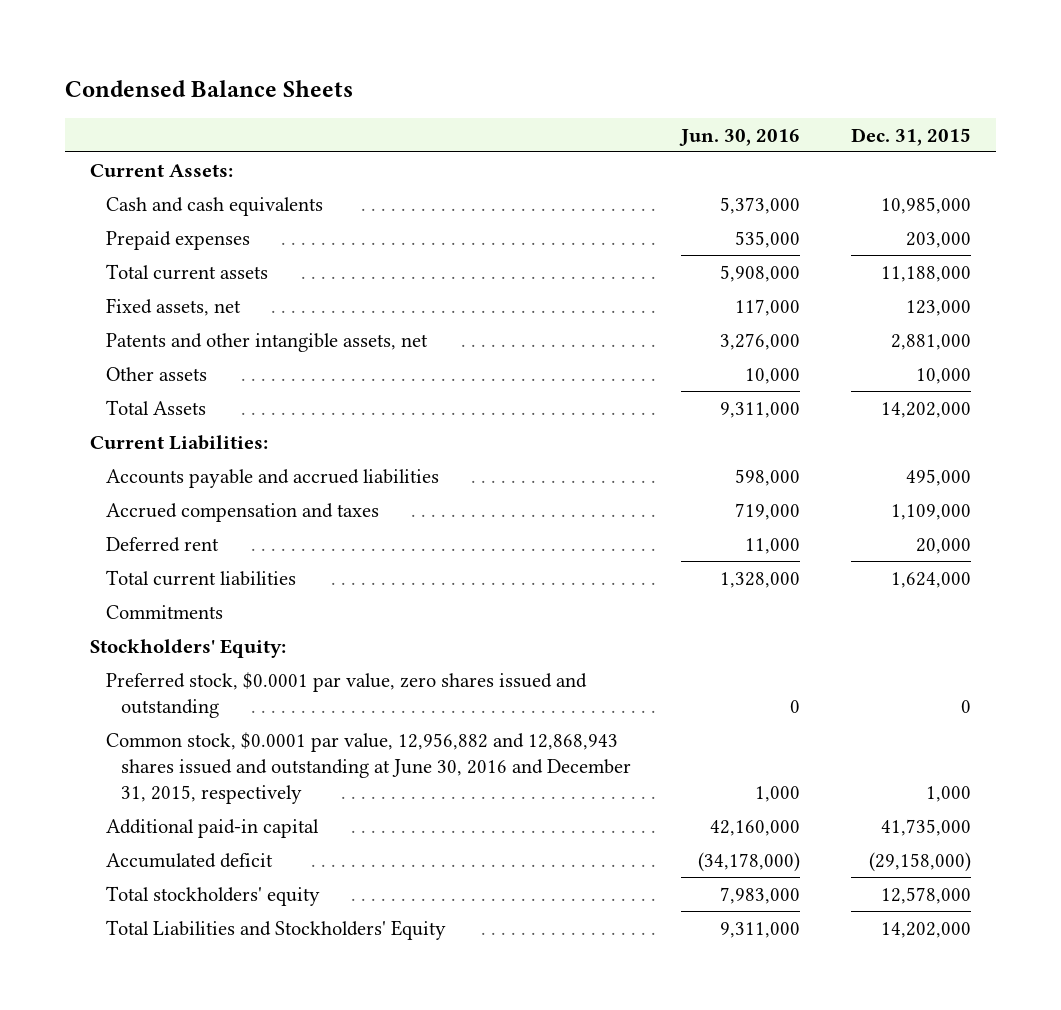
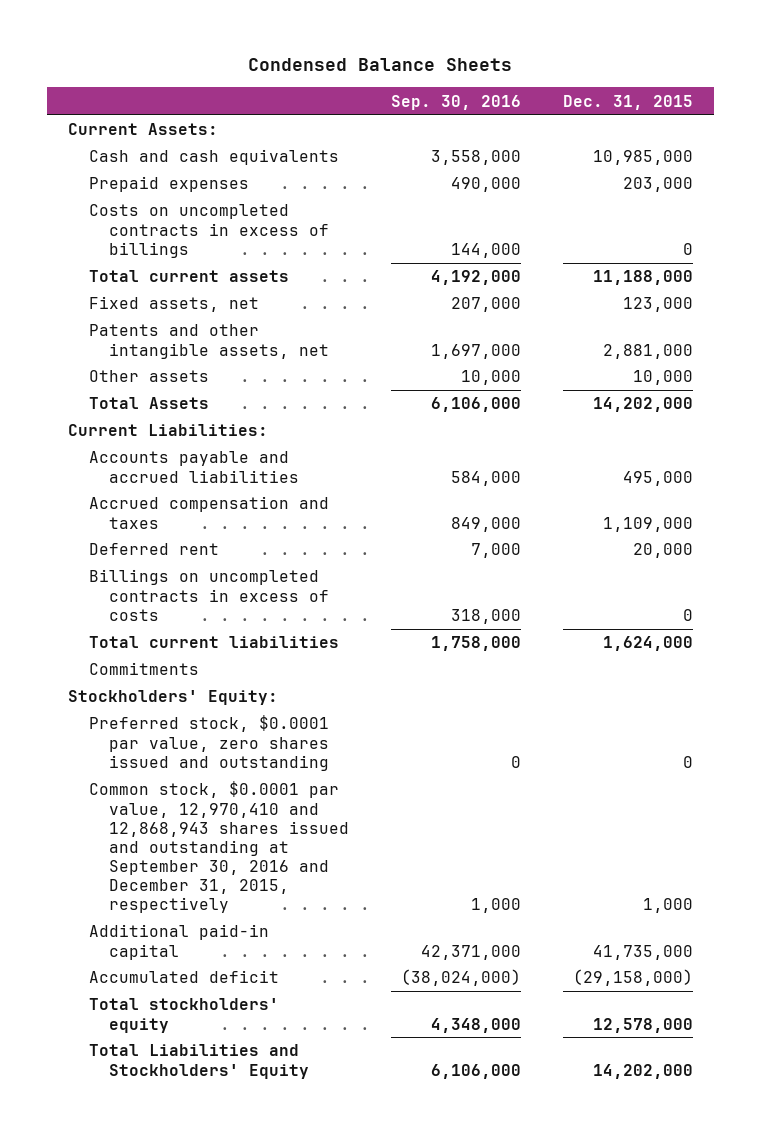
[679,128,801,146] Jun. 30, 2016 -> none
none -> [391,94,522,110] Sep. 30, 2016
none -> [88,204,330,258] Costs on uncompleted contracts in excess of billings
none -> [88,569,330,621] Billings on uncompleted contracts in excess of costs
[105,731,632,804] Common stock, $0.0001 par value, 12,956,882 and 12,868,943 shares issued and outstanding at June 30, 2016 and December 31, 2015, respectively -> [88,781,350,913] Common stock, $0.0001 par value, 12,970,410 and 12,868,943 shares issued and outstanding at September 30, 2016 and December 31, 2015, respectively

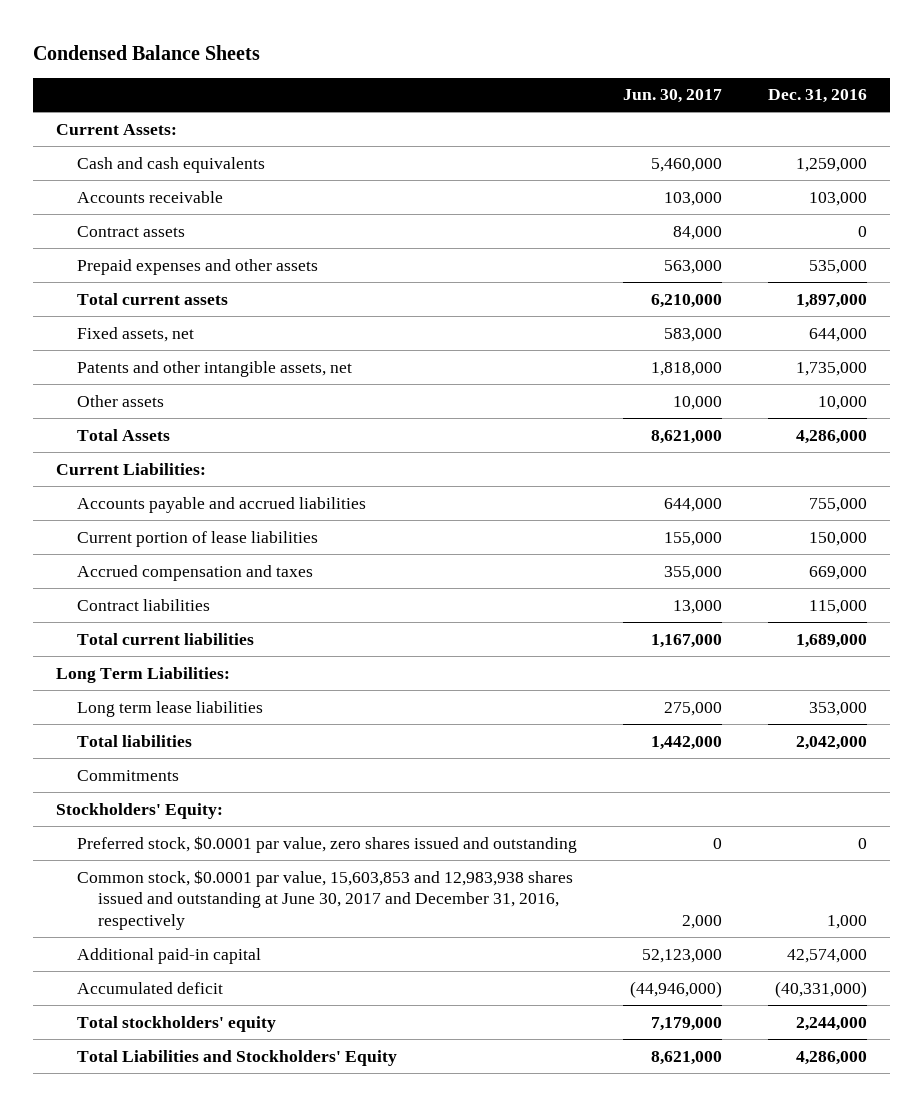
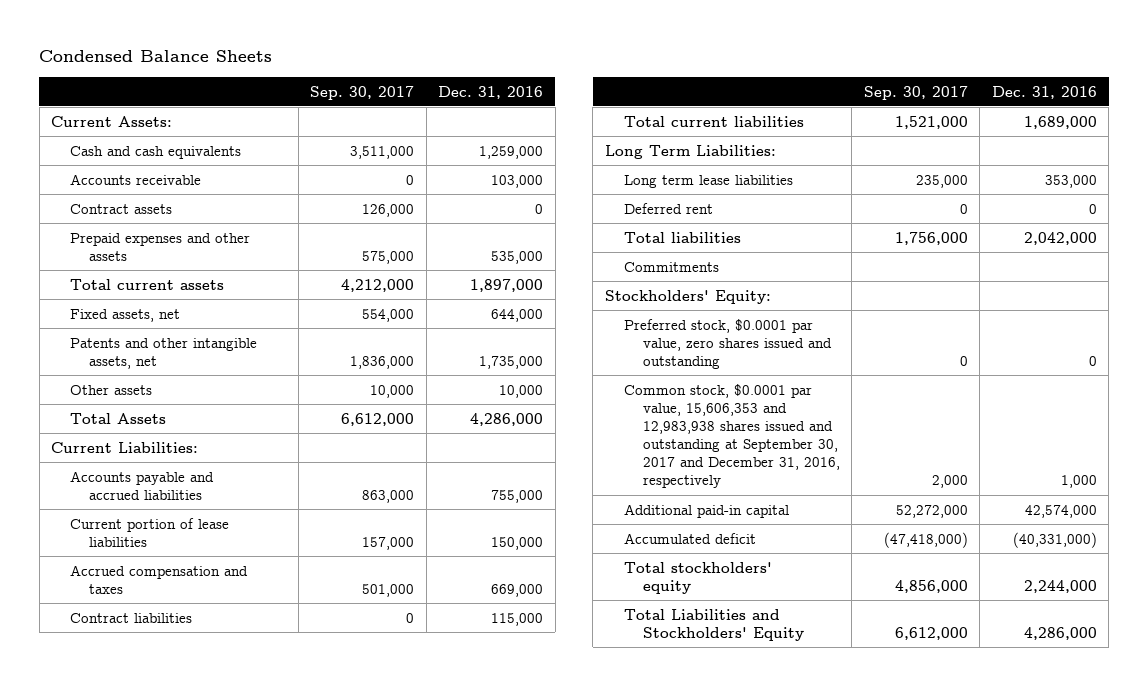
[622,89,722,104] Jun. 30, 2017 -> none
none -> [310,85,415,100] Sep. 30, 2017
none -> [623,202,713,214] Deferred rent
[76,869,573,930] Common stock, $0.0001 par value, 15,603,853 and 12,983,938 shares issued and outstanding at June 30, 2017 and December 31, 2016, respectively -> [623,383,840,489] Common stock, $0.0001 par value, 15,606,353 and 12,983,938 shares issued and outstanding at September 30, 2017 and December 31, 2016, respectively

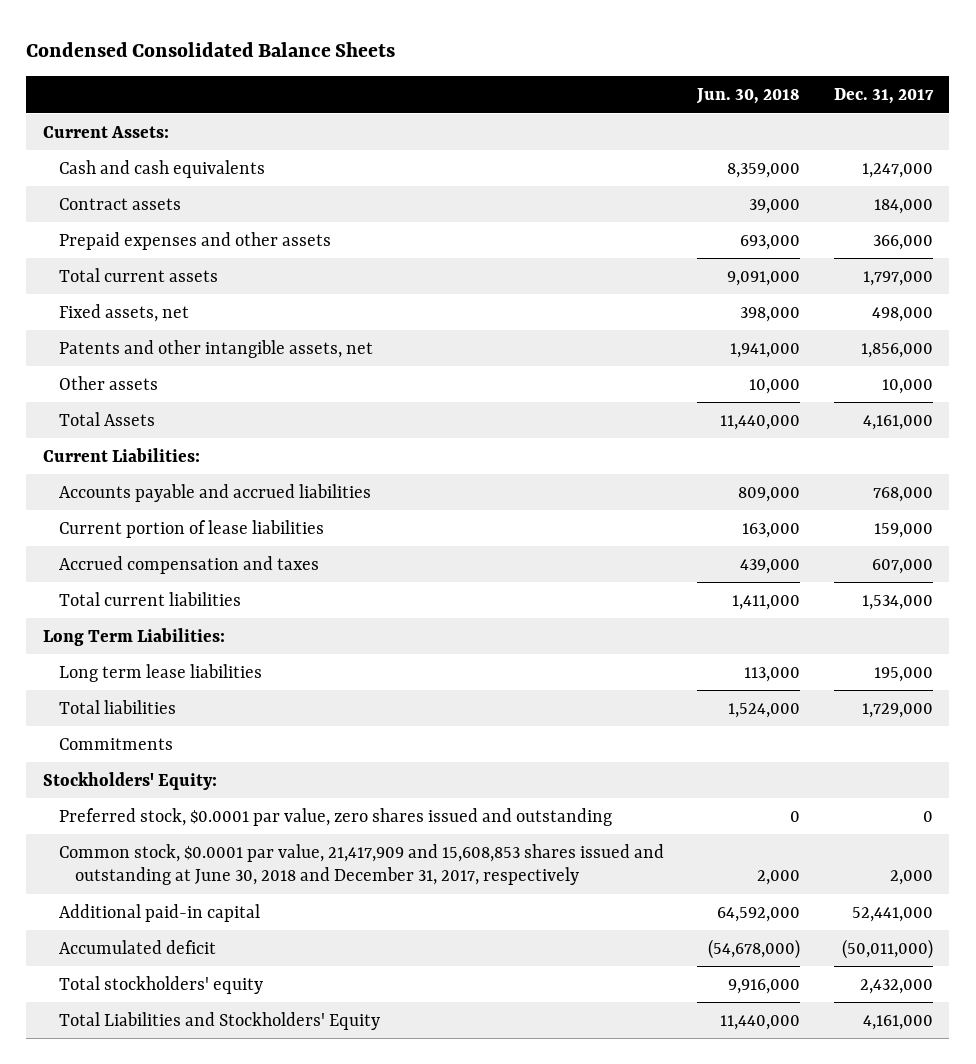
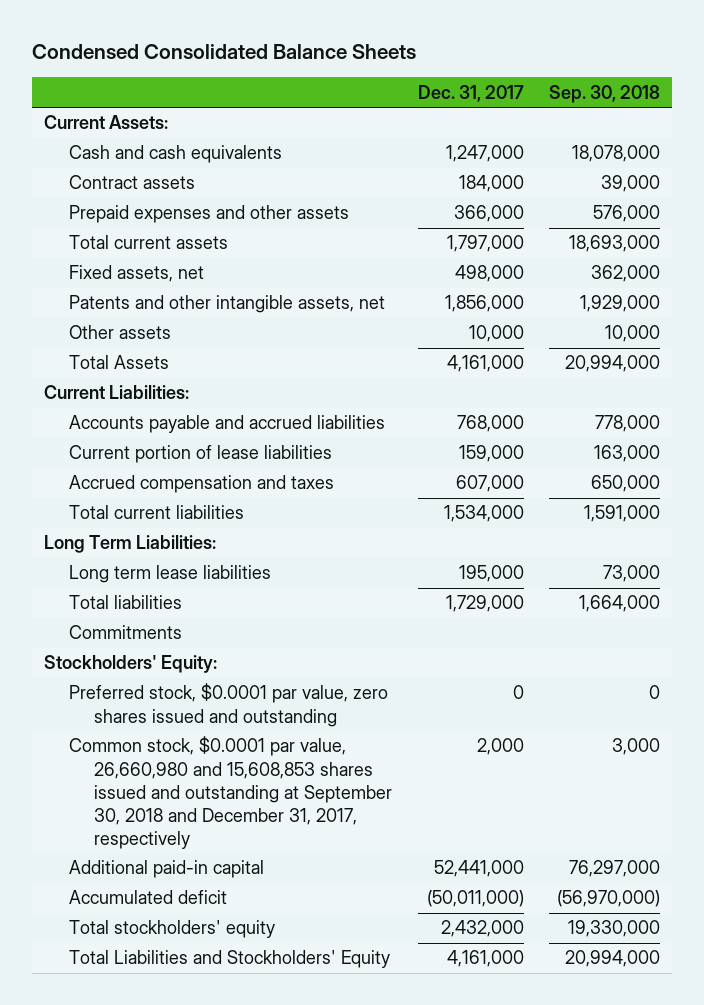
[696,87,801,104] Jun. 30, 2018 -> none
none -> [548,84,660,103] Sep. 30, 2018
[59,843,665,885] Common stock, $0.0001 par value, 21,417,909 and 15,608,853 shares issued and outstanding at June 30, 2018 and December 31, 2017, respectively -> [69,736,393,849] Common stock, $0.0001 par value, 26,660,980 and 15,608,853 shares issued and outstanding at September 30, 2018 and December 31, 2017, respectively

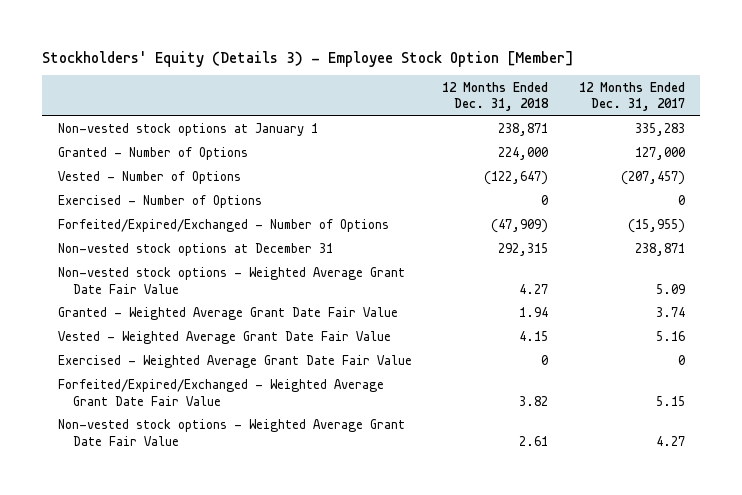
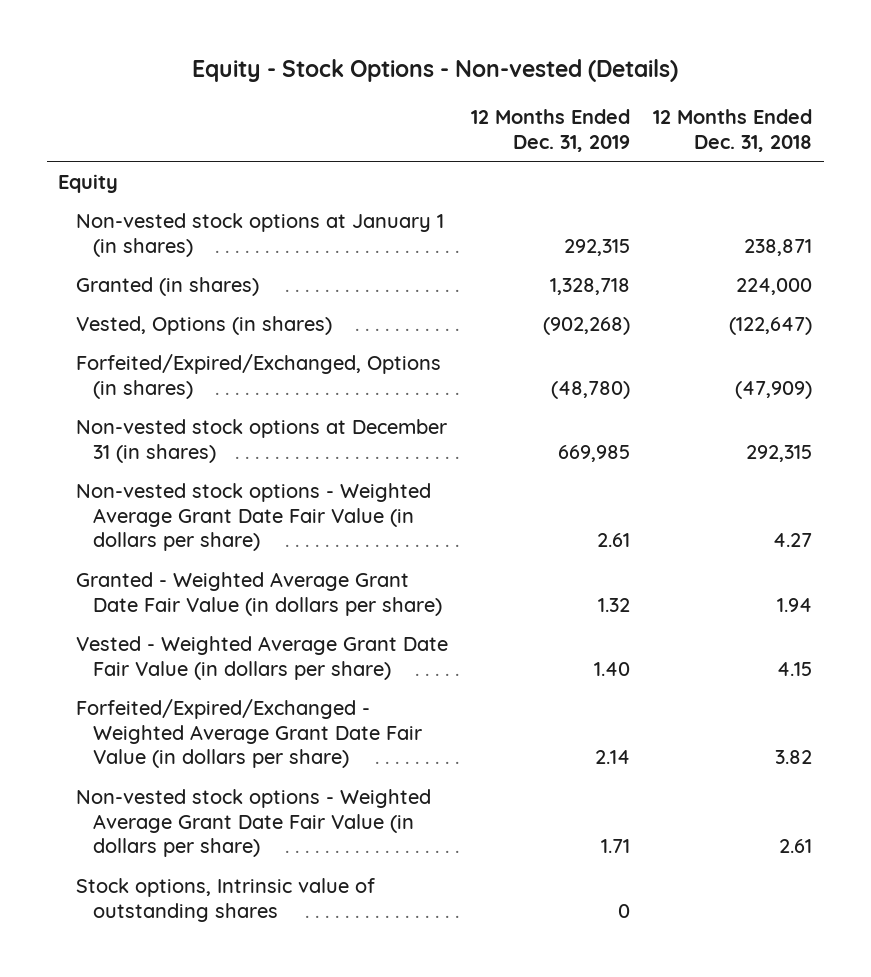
[42,50,575,67] Stockholders' Equity (Details 3) - Employee Stock Option [Member] -> [192,59,679,83] Equity - Stock Options - Non-vested (Details)
[578,81,685,112] 12 Months Ended Dec. 31, 2017 -> none
none -> [471,109,631,152] 12 Months Ended Dec. 31, 2019
[57,195,262,209] Exercised - Number of Options -> none
[57,355,412,369] Exercised - Weighted Average Grant Date Fair Value -> none
none -> [58,173,119,193] Equity
[57,123,318,137] Non-vested stock options at January 1 -> [75,212,444,257] Non-vested stock options at January 1 (in shares)
[57,147,248,161] Granted - Number of Options -> [75,276,259,296] Granted (in shares)
[57,171,241,185] Vested - Number of Options -> [75,315,332,335] Vested, Options (in shares)
[57,219,389,233] Forfeited/Expired/Exchanged - Number of Options -> [75,353,441,399] Forfeited/Expired/Exchanged, Options (in shares)
[57,243,333,257] Non-vested stock options at December 31 -> [75,418,447,463] Non-vested stock options at December 31 (in shares)
[57,267,405,294] Non-vested stock options - Weighted Average Grant Date Fair Value -> [75,482,431,552] Non-vested stock options - Weighted Average Grant Date Fair Value (in dollars per share)
[57,307,398,321] Granted - Weighted Average Grant Date Fair Value -> [75,571,443,616] Granted - Weighted Average Grant Date Fair Value (in dollars per share)
[57,331,391,345] Vested - Weighted Average Grant Date Fair Value -> [75,635,448,680] Vested - Weighted Average Grant Date Fair Value (in dollars per share)
[57,379,384,406] Forfeited/Expired/Exchanged - Weighted Average Grant Date Fair Value -> [75,698,423,769] Forfeited/Expired/Exchanged - Weighted Average Grant Date Fair Value (in dollars per share)
[57,419,405,446] Non-vested stock options - Weighted Average Grant Date Fair Value -> [75,788,431,858] Non-vested stock options - Weighted Average Grant Date Fair Value (in dollars per share)
none -> [75,877,375,922] Stock options, Intrinsic value of outstanding shares

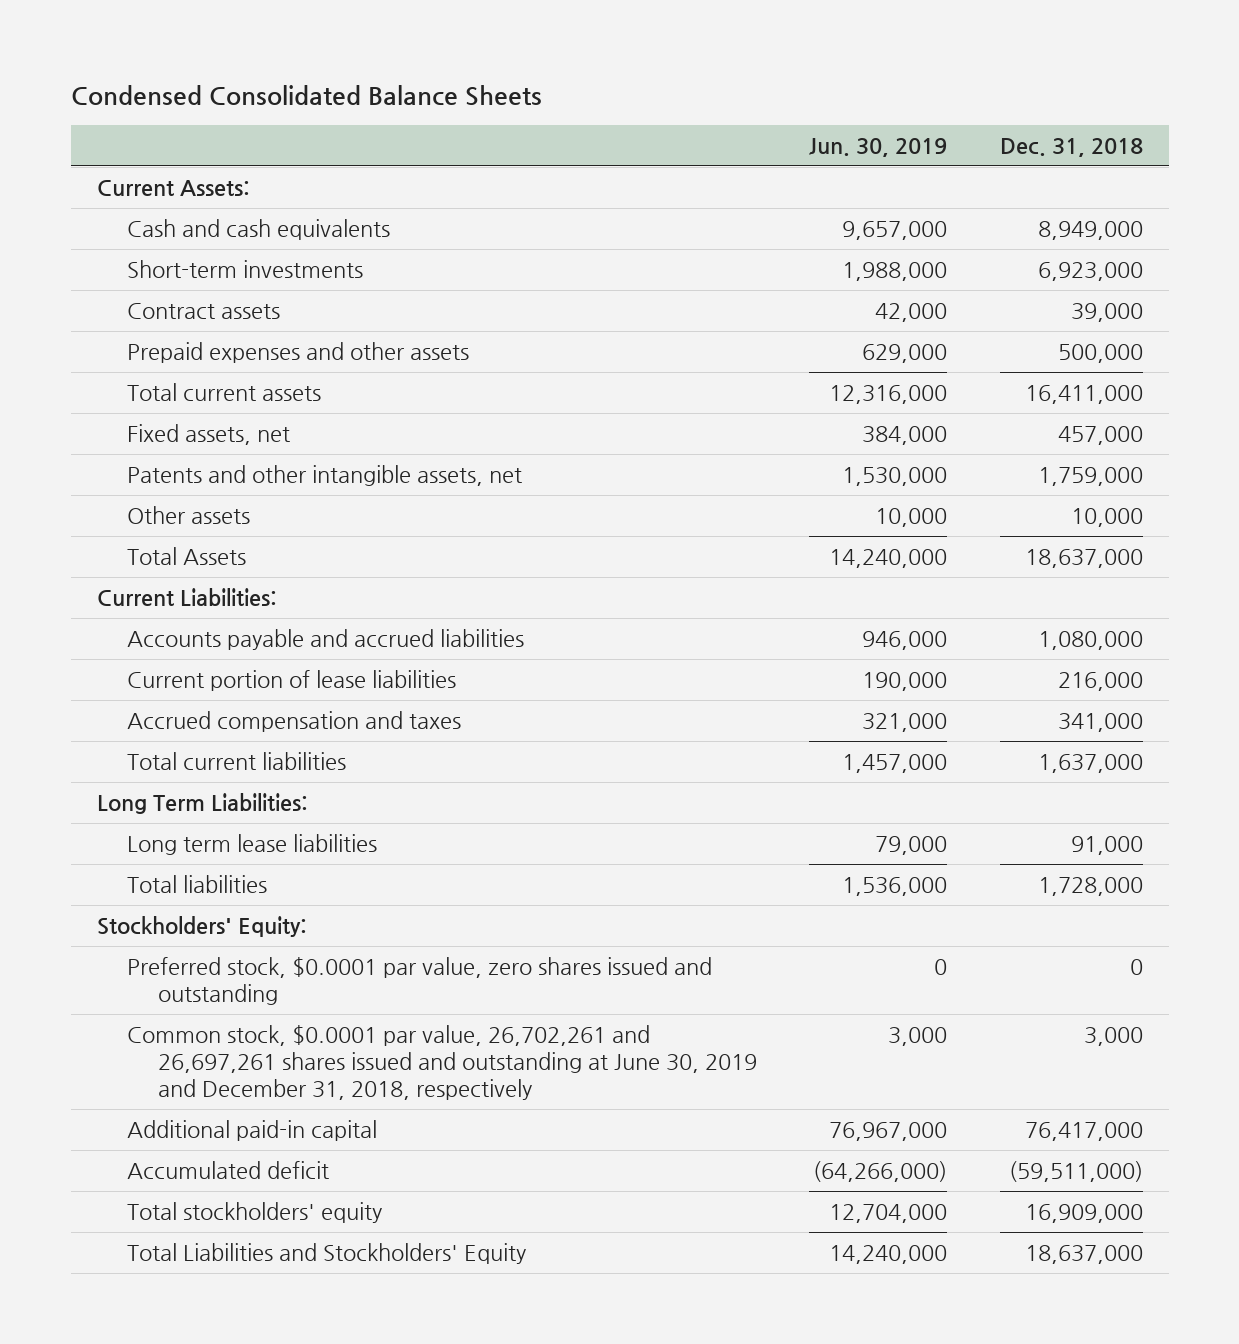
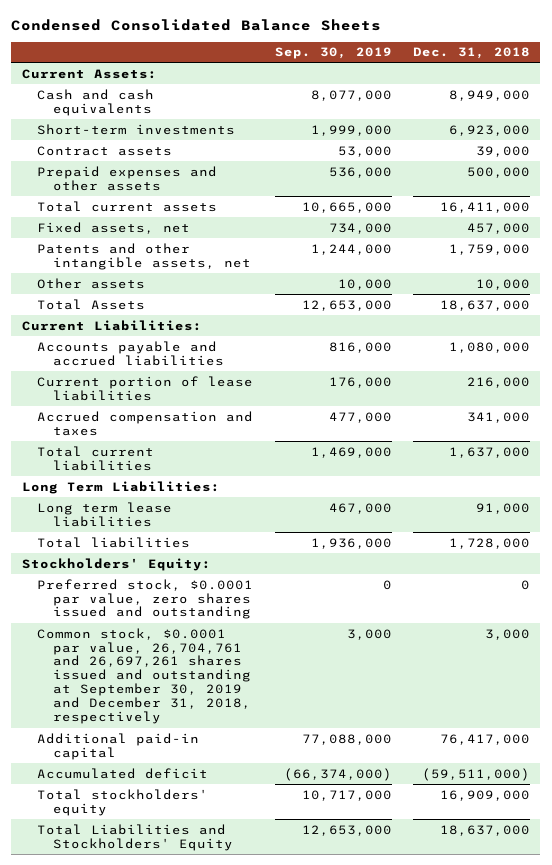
[809,138,948,158] Jun. 30, 2019 -> none
none -> [274,47,392,60] Sep. 30, 2019
[127,1024,758,1101] Common stock, $0.0001 par value, 26,702,261 and 26,697,261 shares issued and outstanding at June 30, 2019 and December 31, 2018, respectively -> [37,627,251,725] Common stock, $0.0001 par value, 26,704,761 and 26,697,261 shares issued and outstanding at September 30, 2019 and December 31, 2018, respectively

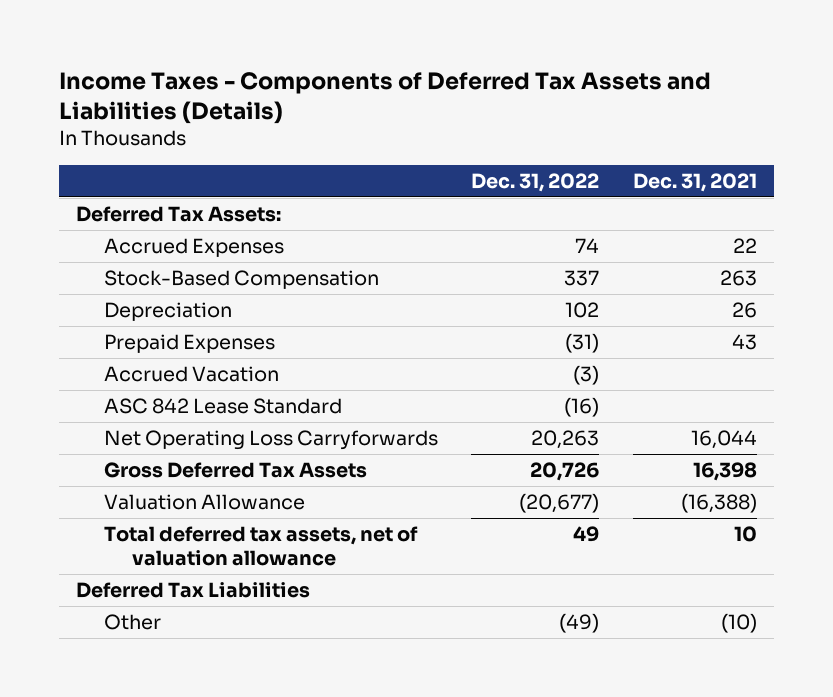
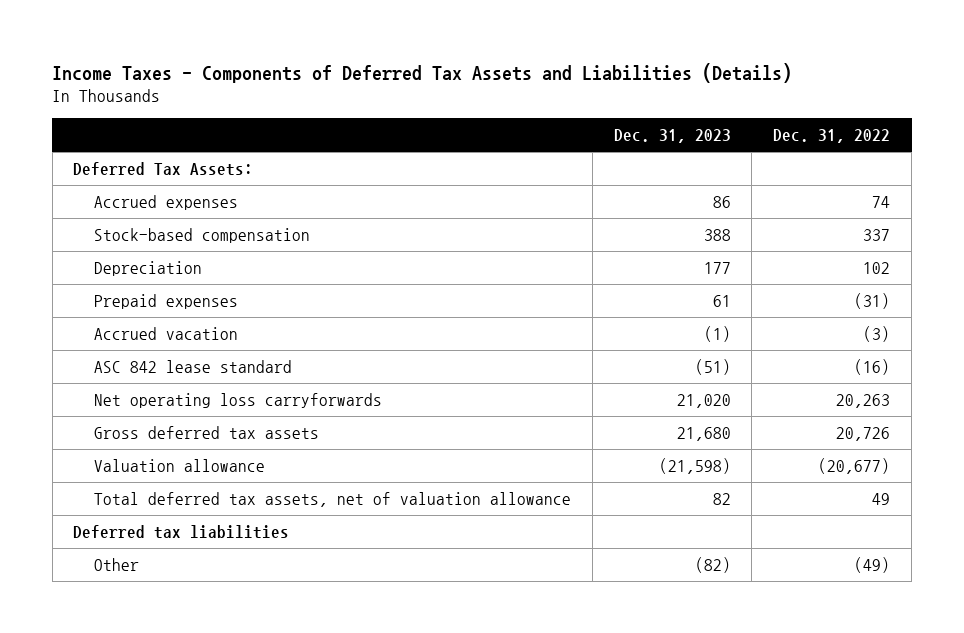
[632,172,757,192] Dec. 31, 2021 -> none
none -> [613,129,731,144] Dec. 31, 2023
[103,238,284,258] Accrued Expenses -> [93,194,238,210] Accrued expenses
[103,270,379,290] Stock-Based Compensation -> [93,227,310,243] Stock-based compensation
[103,334,275,354] Prepaid Expenses -> [93,293,238,309] Prepaid expenses
[103,366,279,383] Accrued Vacation -> [93,326,238,340] Accrued vacation
[103,398,342,415] ASC 842 Lease Standard -> [93,359,292,373] ASC 842 lease standard
[103,430,438,451] Net Operating Loss Carryforwards -> [93,392,382,408] Net operating loss carryforwards
[103,462,367,479] Gross Deferred Tax Assets -> [93,425,319,439] Gross deferred tax assets
[103,494,305,511] Valuation Allowance -> [93,458,265,472] Valuation allowance
[75,582,310,599] Deferred Tax Liabilities -> [73,524,290,539] Deferred tax liabilities

